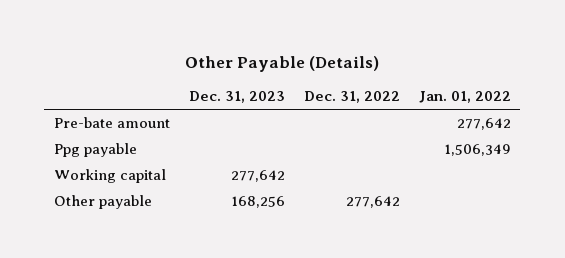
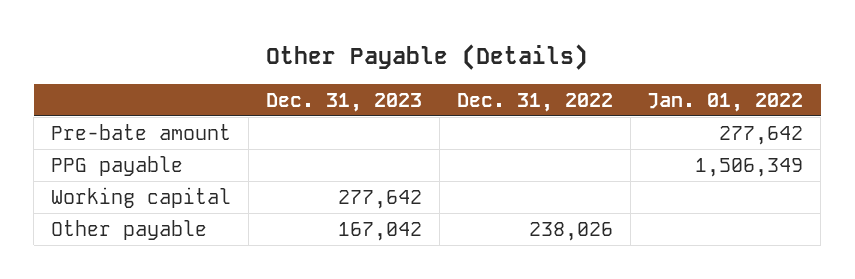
[53,143,137,158] Ppg payable -> [51,156,184,177] PPG payable
[230,196,285,209] 168,256 -> [337,222,422,242] 167,042
[345,196,400,209] 277,642 -> [528,222,613,242] 238,026

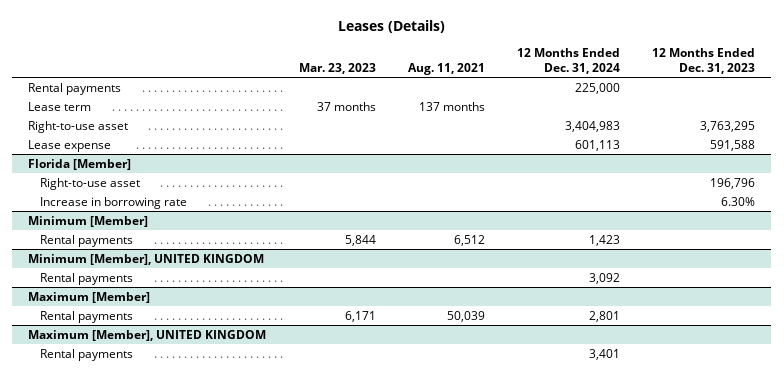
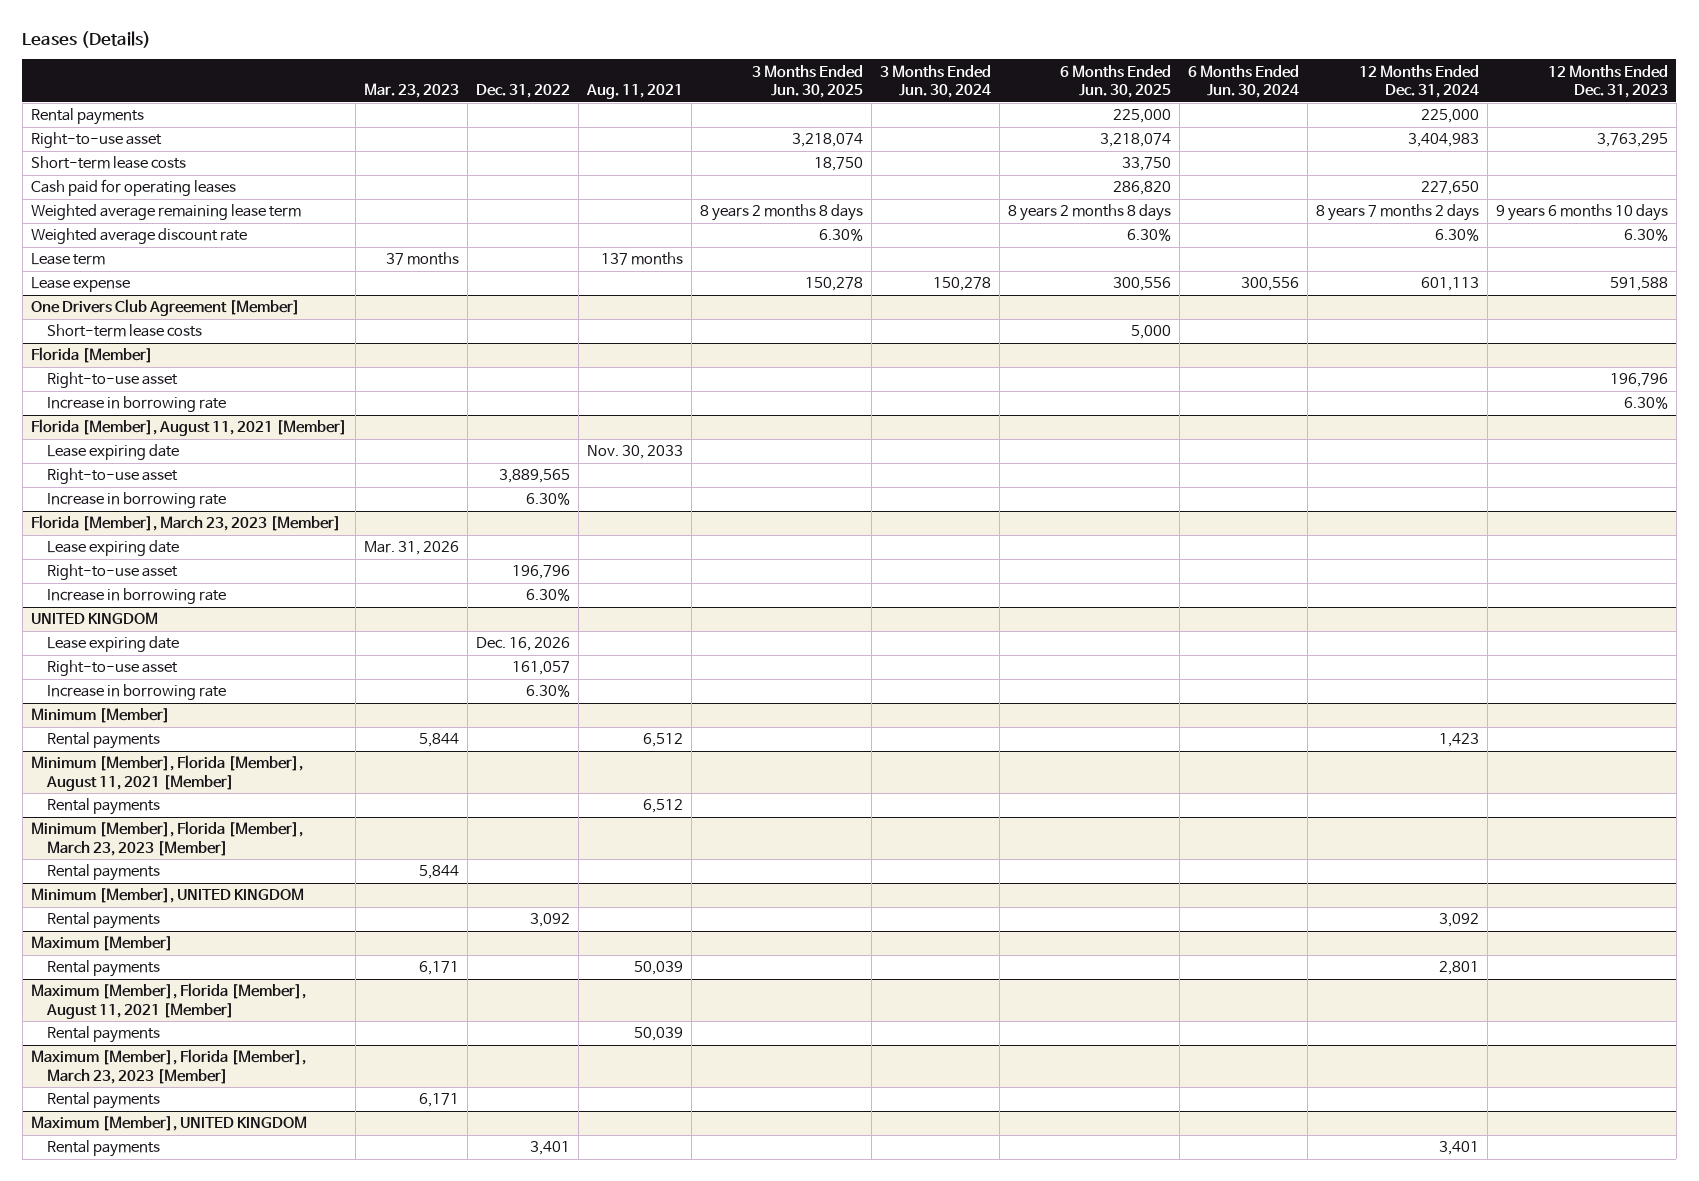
none -> [475,83,570,98] Dec. 31, 2022
none -> [751,64,863,98] 3 Months Ended Jun. 30, 2025
none -> [879,64,991,98] 3 Months Ended Jun. 30, 2024
none -> [1059,64,1171,98] 6 Months Ended Jun. 30, 2025
none -> [1187,64,1299,98] 6 Months Ended Jun. 30, 2024
none -> [30,156,186,170] Short-term lease costs
none -> [30,179,236,197] Cash paid for operating leases
none -> [30,204,301,221] Weighted average remaining lease term
none -> [30,228,247,245] Weighted average discount rate
[28,101,92,111] Lease term -> [30,253,105,266] Lease term
none -> [30,299,300,317] One Drivers Club Agreement [Member]
none -> [46,324,202,338] Short-term lease costs
none -> [30,419,347,437] Florida [Member], August 11, 2021 [Member]
none -> [46,444,179,461] Lease expiring date
none -> [46,468,178,485] Right-to-use asset
none -> [46,492,226,509] Increase in borrowing rate
none -> [30,515,341,532] Florida [Member], March 23, 2023 [Member]
none -> [46,540,179,557] Lease expiring date
none -> [46,564,178,581] Right-to-use asset
none -> [46,588,226,605] Increase in borrowing rate
none -> [30,612,158,625] UNITED KINGDOM
none -> [46,636,179,653] Lease expiring date
none -> [46,660,178,677] Right-to-use asset
none -> [46,684,226,701] Increase in borrowing rate
none -> [30,755,303,791] Minimum [Member], Florida [Member], August 11, 2021 [Member]
none -> [46,798,160,816] Rental payments
none -> [30,821,303,856] Minimum [Member], Florida [Member], March 23, 2023 [Member]
none -> [46,864,160,882] Rental payments
none -> [30,983,306,1019] Maximum [Member], Florida [Member], August 11, 2021 [Member]
none -> [46,1026,160,1044] Rental payments
none -> [30,1049,306,1084] Maximum [Member], Florida [Member], March 23, 2023 [Member]
none -> [46,1092,160,1110] Rental payments

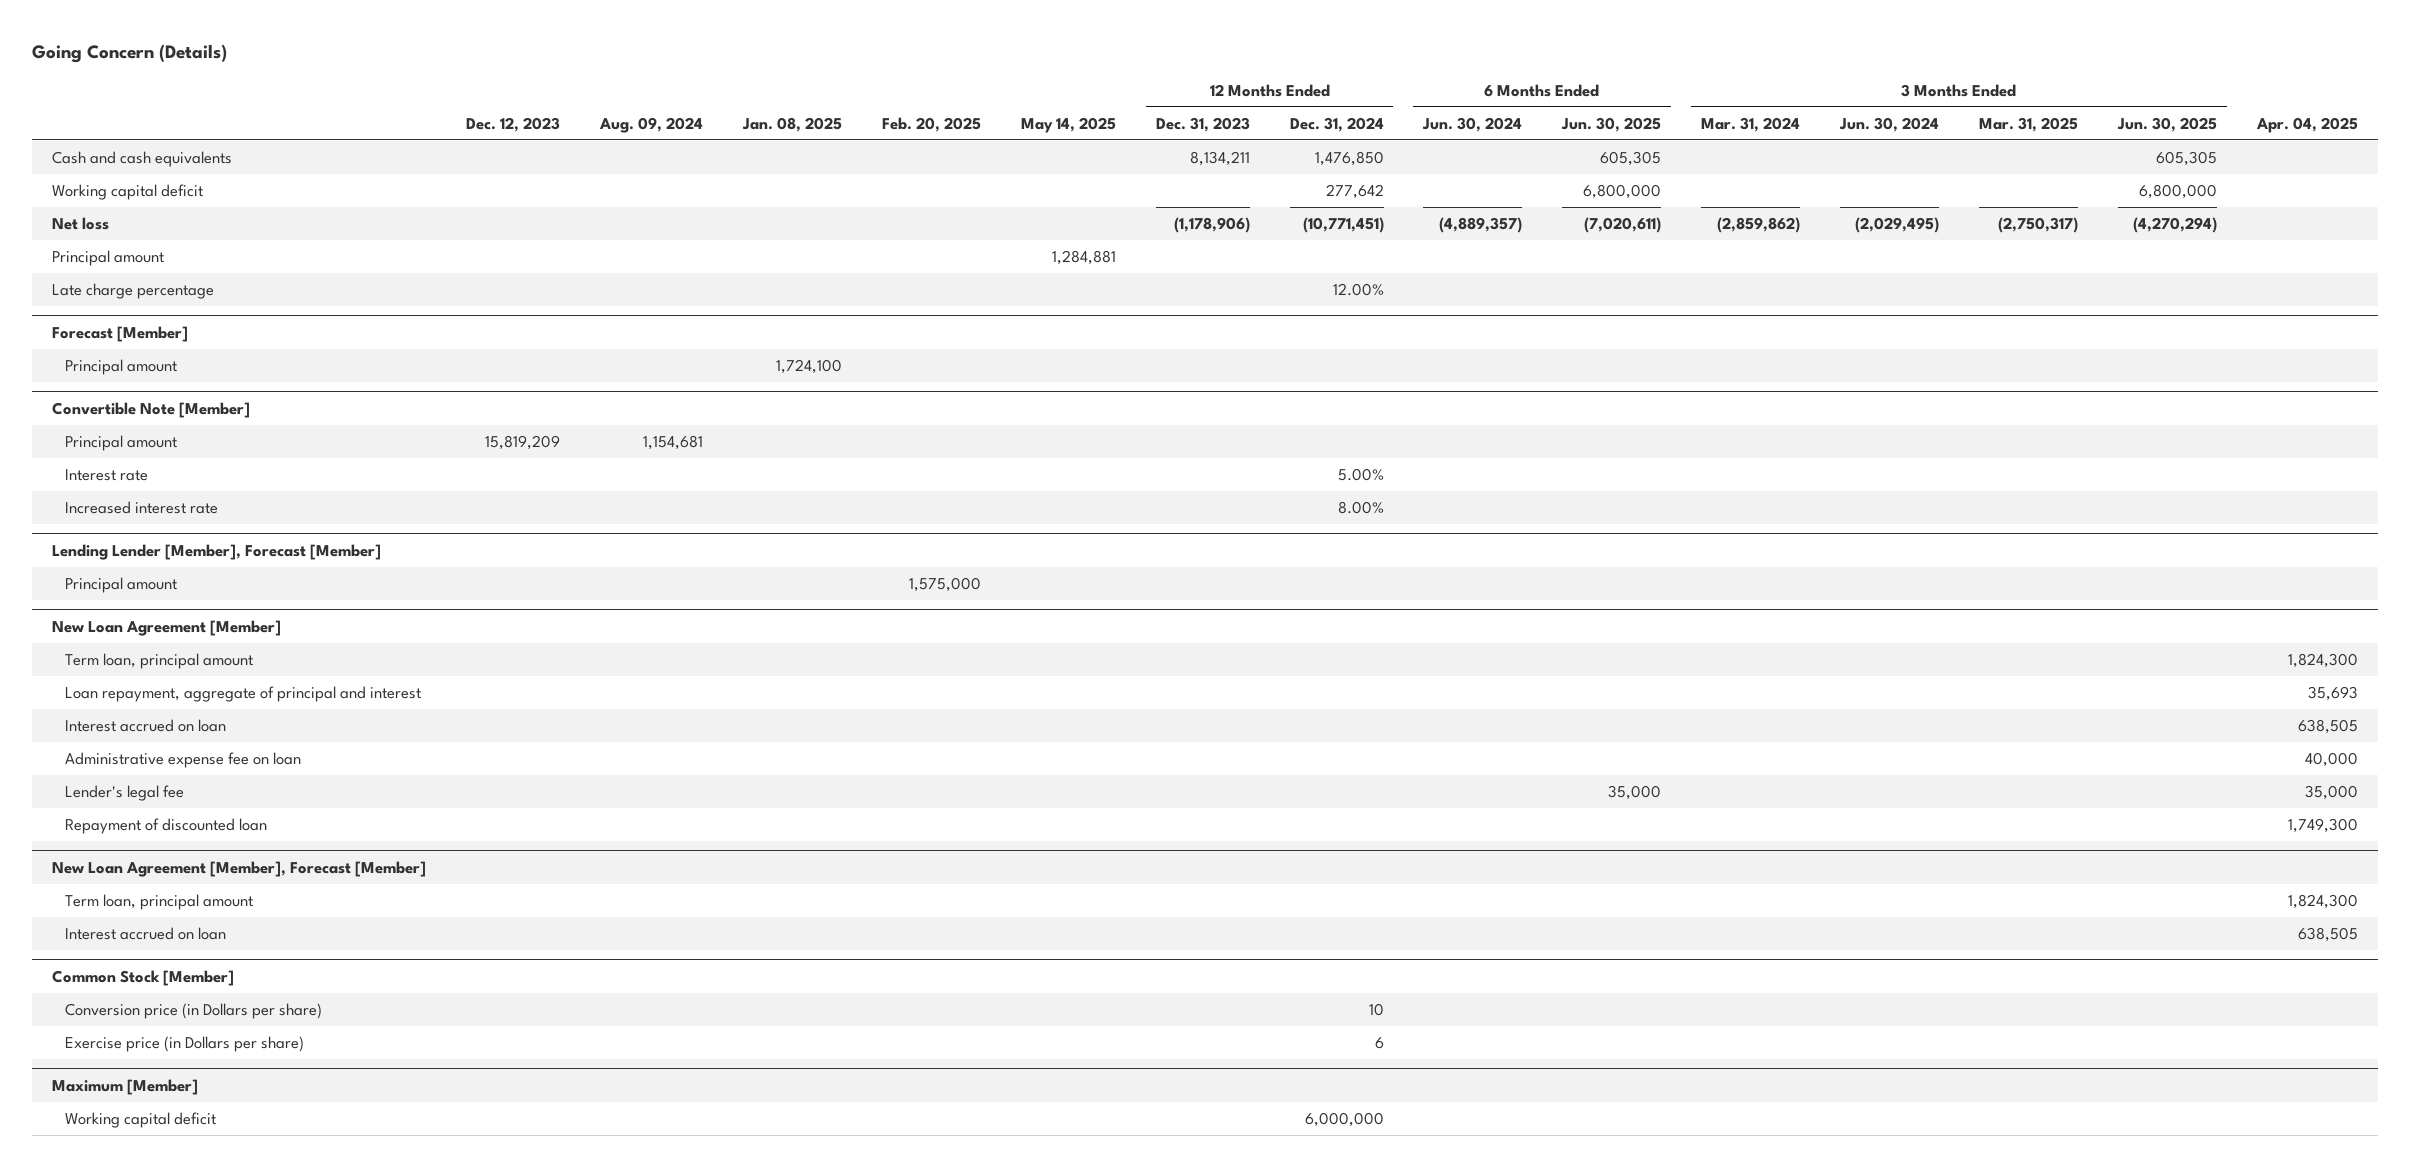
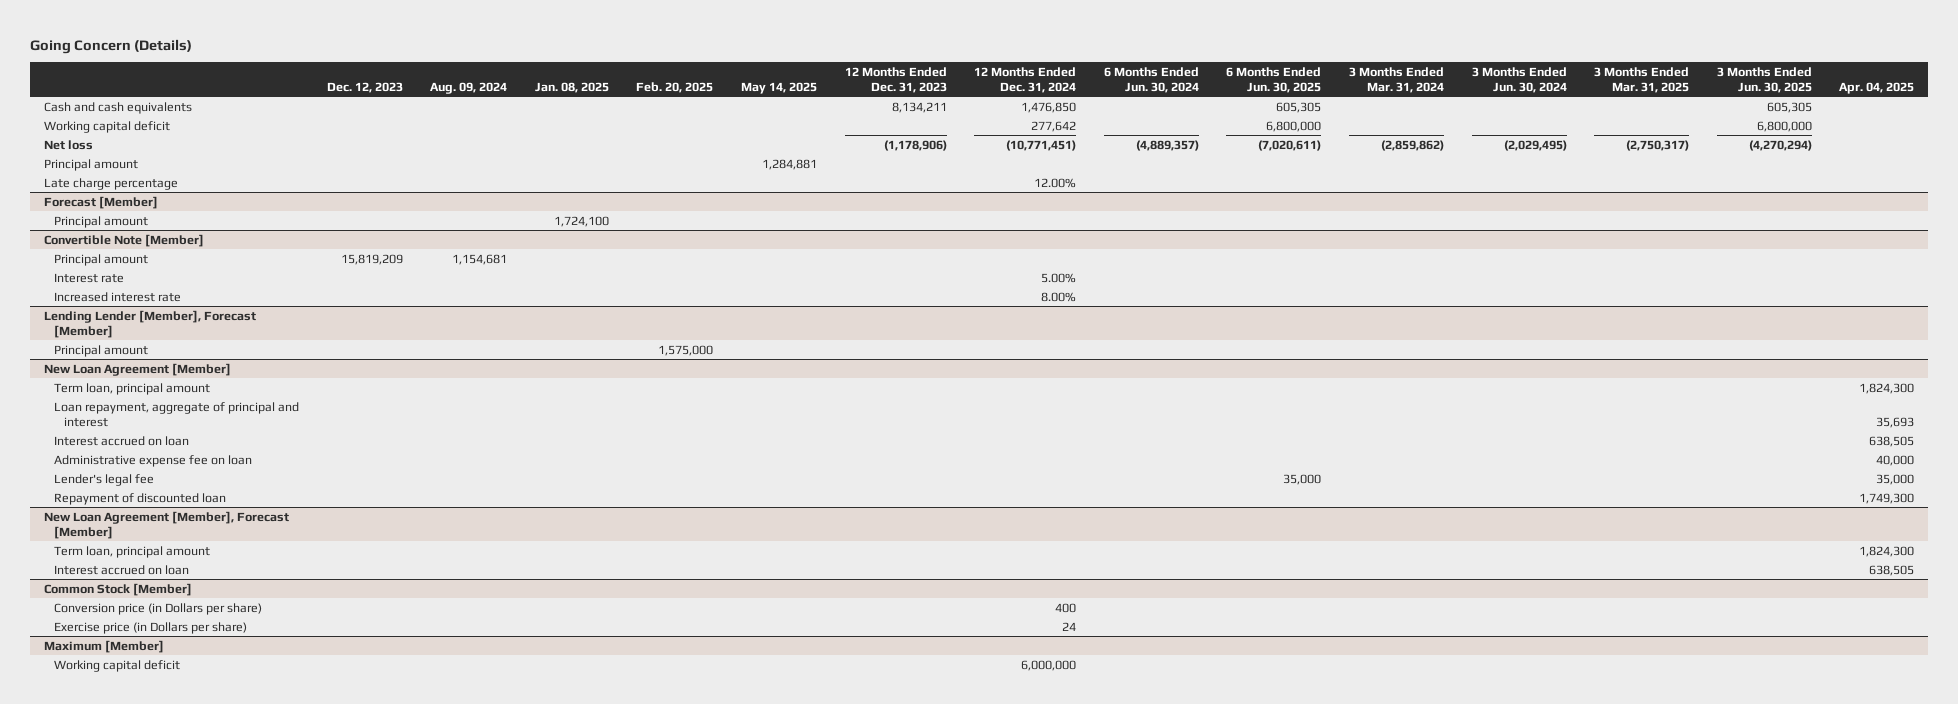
[1368,1002,1384,1016] 10 -> [1055,602,1077,613] 400
[1374,1036,1384,1049] 6 -> [1062,621,1077,631] 24

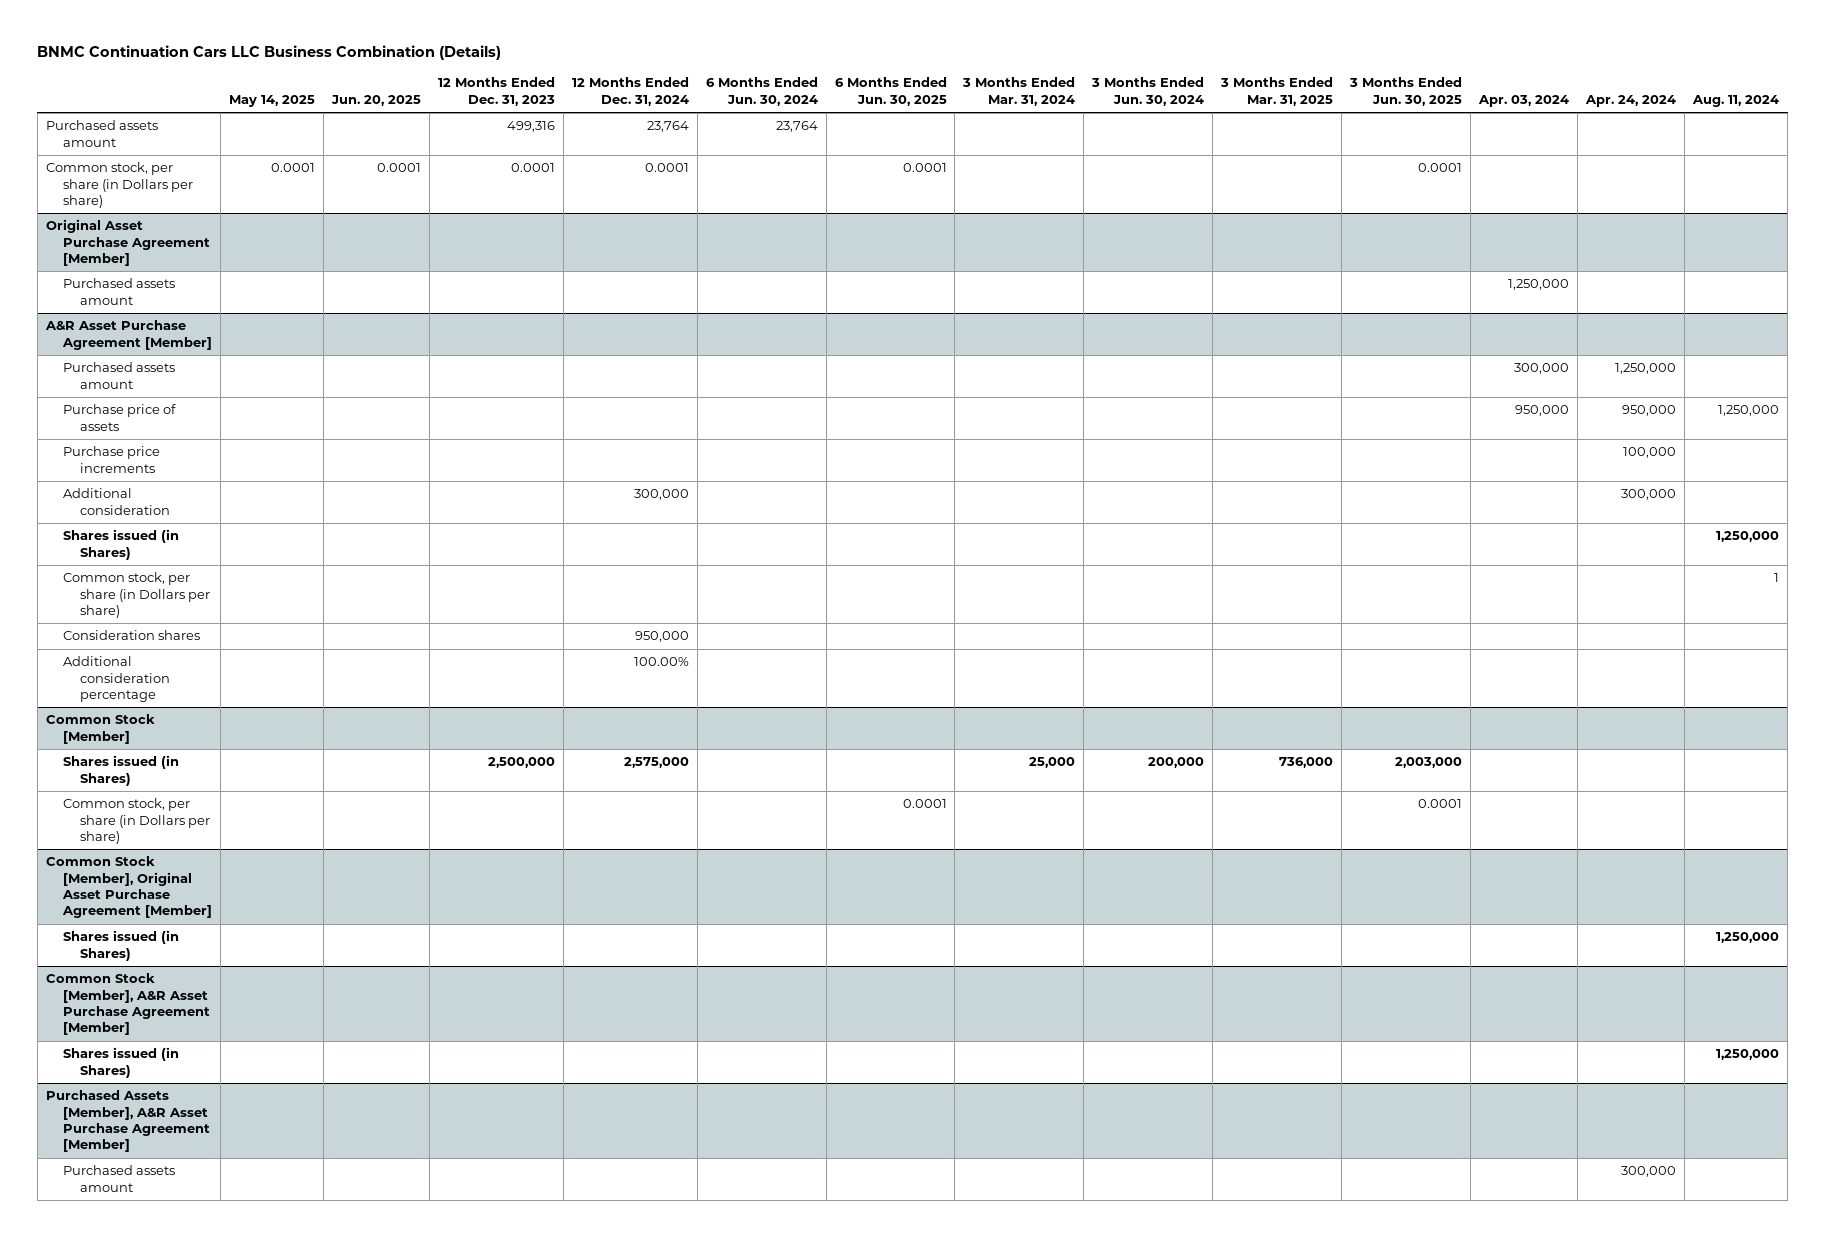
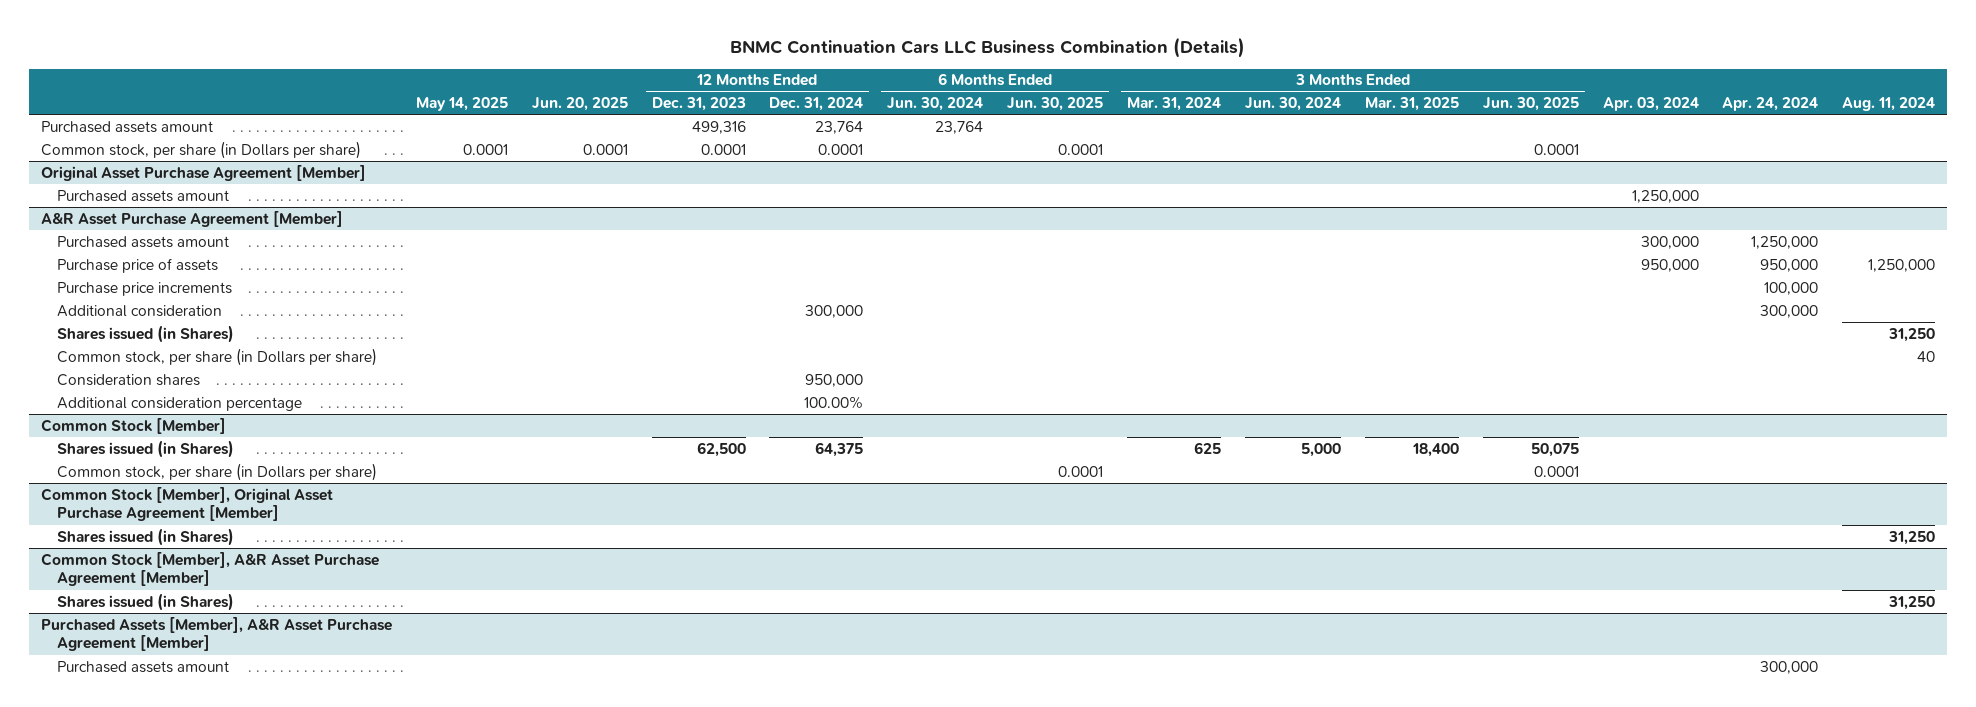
[1716,531,1780,543] 1,250,000 -> [1888,327,1936,342] 31,250
[1774,573,1780,583] 1 -> [1917,350,1936,362] 40
[487,757,555,769] 2,500,000 -> [696,441,746,457] 62,500
[623,757,689,769] 2,575,000 -> [815,441,864,457] 64,375
[1029,757,1076,769] 25,000 -> [1194,441,1222,454] 625
[1148,757,1205,769] 200,000 -> [1300,442,1341,457] 5,000
[1279,757,1334,769] 736,000 -> [1411,442,1459,457] 18,400
[1395,757,1463,769] 2,003,000 -> [1530,442,1579,457] 50,075
[1716,932,1780,944] 1,250,000 -> [1888,530,1936,545] 31,250
[1716,1049,1780,1061] 1,250,000 -> [1888,595,1936,610] 31,250

